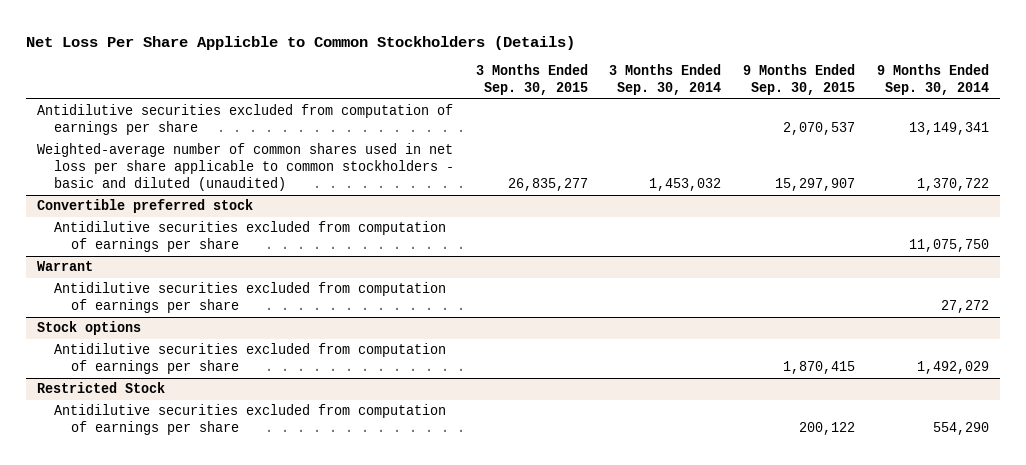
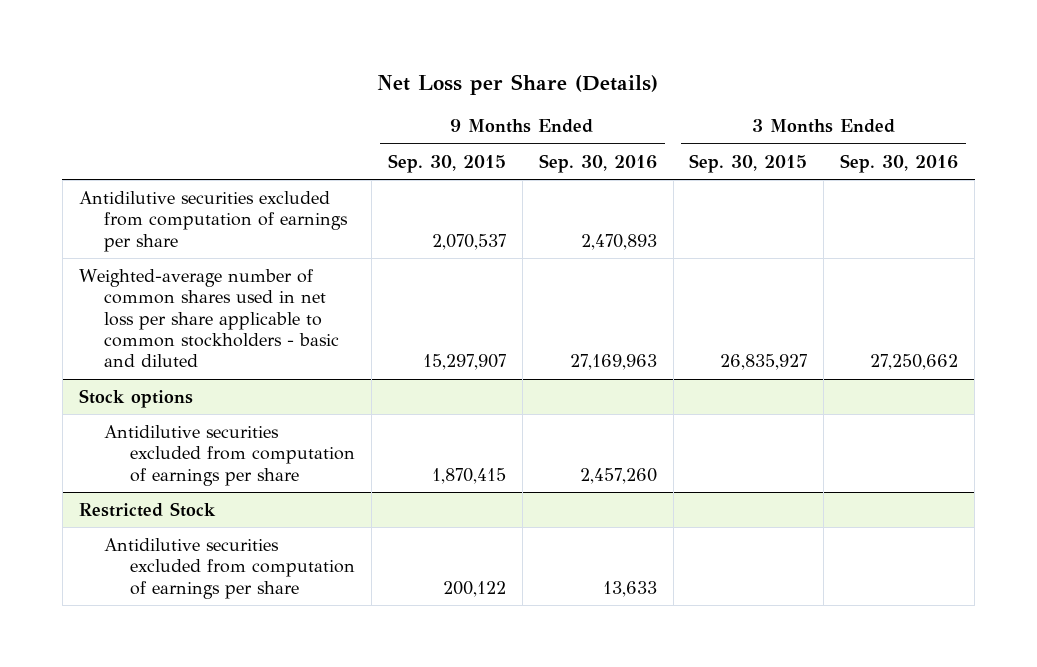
[25,35,575,50] Net Loss Per Share Applicble to Common Stockholders (Details) -> [377,74,659,96] Net Loss per Share (Details)
[609,64,722,96] 3 Months Ended Sep. 30, 2014 -> none
[876,64,989,96] 9 Months Ended Sep. 30, 2014 -> none
none -> [538,153,657,173] Sep. 30, 2016
none -> [840,153,959,173] Sep. 30, 2016
[36,199,253,214] Convertible preferred stock -> none
[53,221,446,253] Antidilutive securities excluded from computation of earnings per share -> none
[36,261,93,272] Warrant -> none
[53,282,446,314] Antidilutive securities excluded from computation of earnings per share -> none
[36,143,454,192] Weighted-average number of common shares used in net loss per share applicable to common stockholders - basic and diluted (unaudited) -> [78,268,340,368] Weighted-average number of common shares used in net loss per share applicable to common stockholders - basic and diluted
[507,178,588,192] 26,835,277 -> [720,354,808,371] 26,835,927

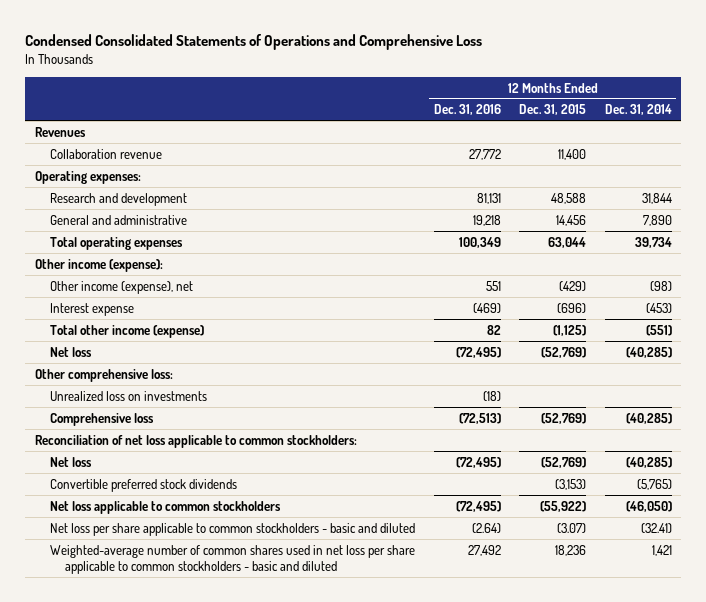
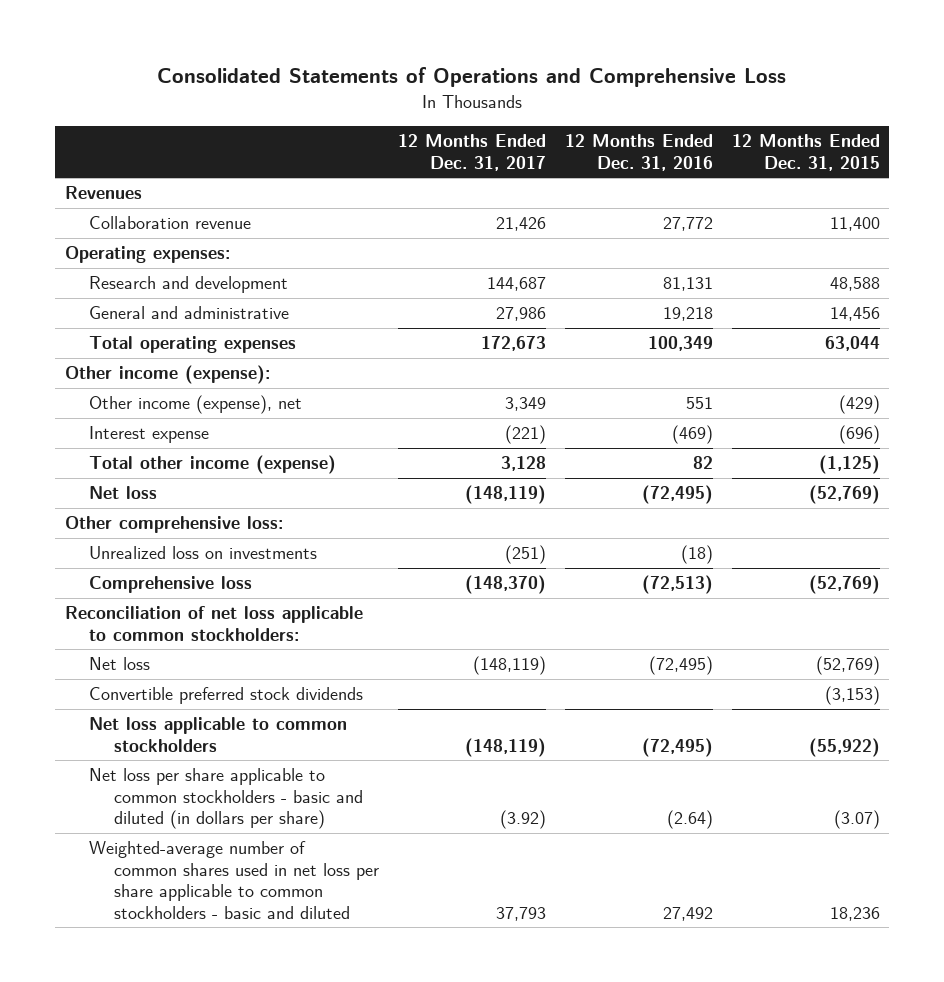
[25,33,483,50] Condensed Consolidated Statements of Operations and Comprehensive Loss -> [157,67,787,88] Consolidated Statements of Operations and Comprehensive Loss
[604,104,672,116] Dec. 31, 2014 -> none
none -> [397,134,546,171] 12 Months Ended Dec. 31, 2017
[49,522,415,536] Net loss per share applicable to common stockholders - basic and diluted -> [89,768,363,830] Net loss per share applicable to common stockholders - basic and diluted (in dollars per share)

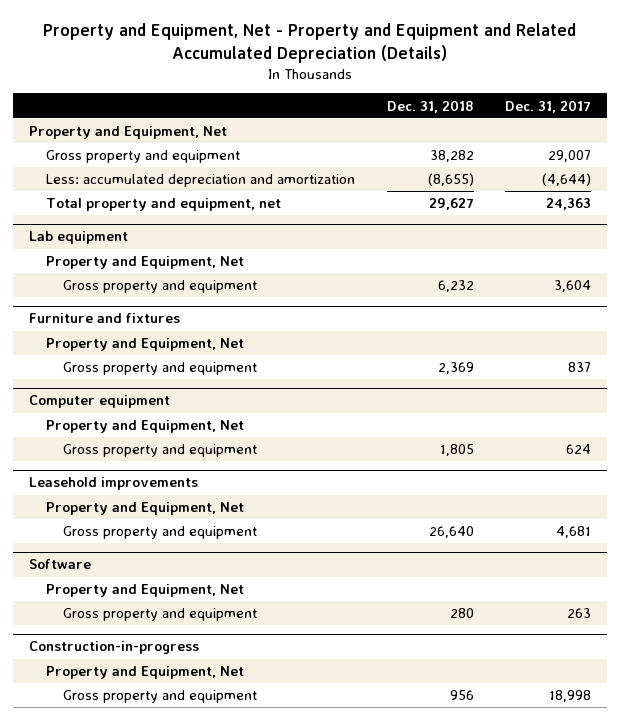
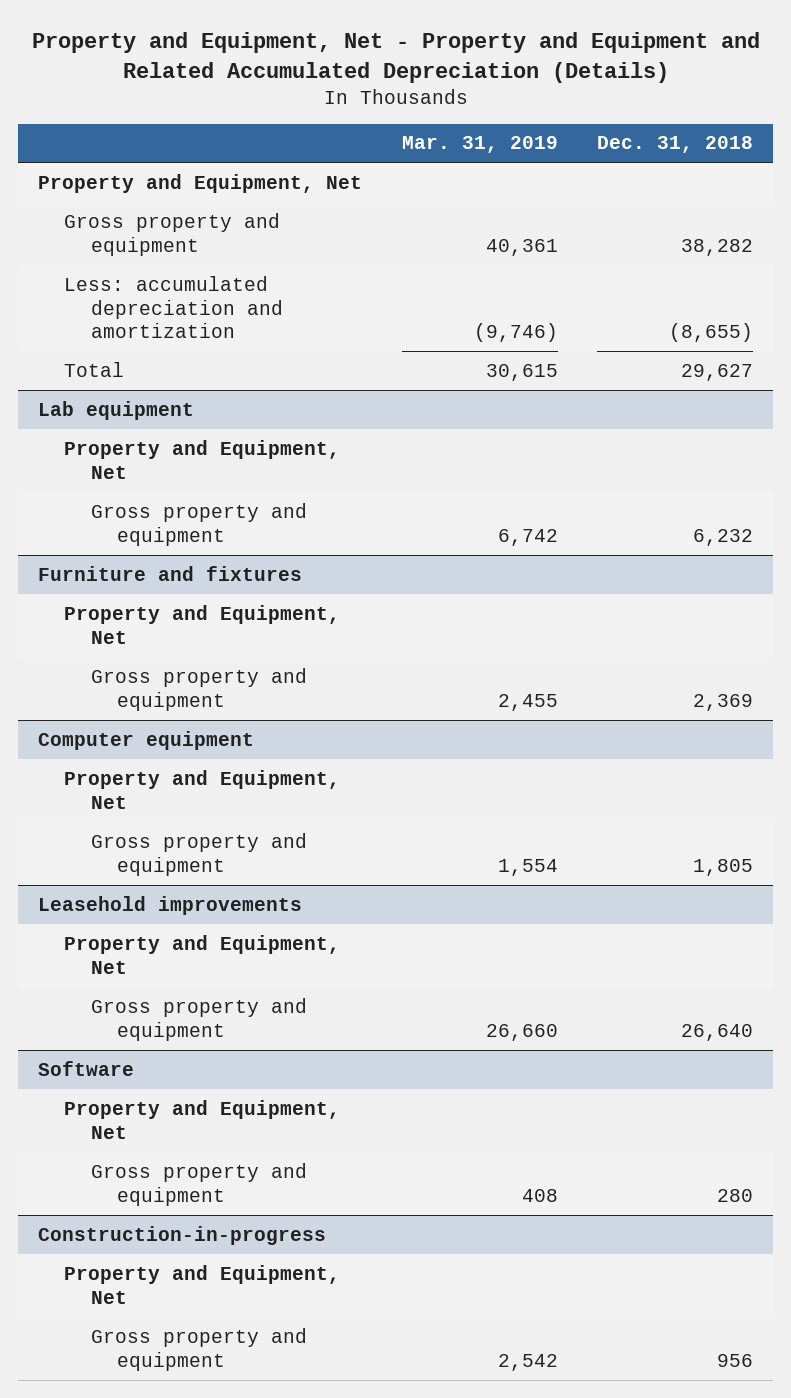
[505,99,592,113] Dec. 31, 2017 -> none
none -> [401,136,558,154] Mar. 31, 2019
[46,198,282,212] Total property and equipment, net -> [64,361,125,377] Total

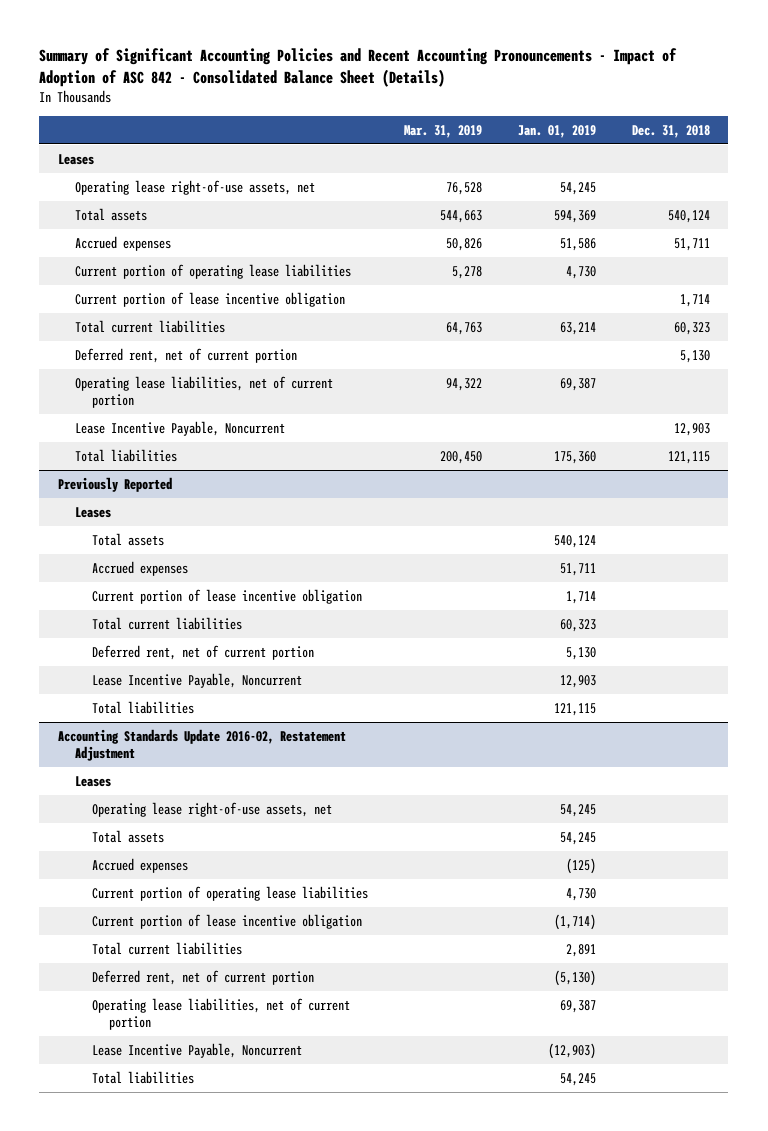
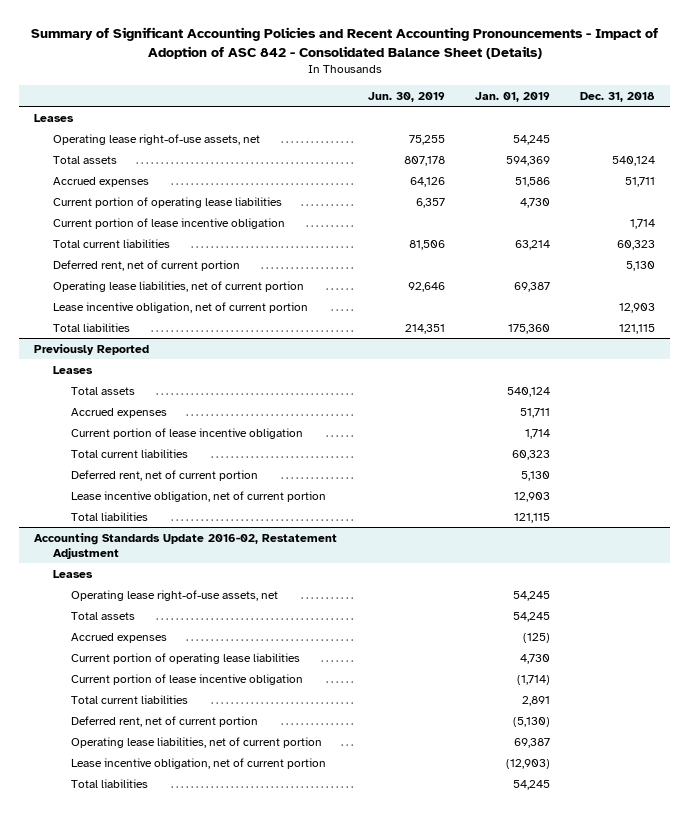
[404,125,483,139] Mar. 31, 2019 -> none
none -> [367,91,445,102] Jun. 30, 2019
[74,420,285,436] Lease Incentive Payable, Noncurrent -> [52,301,308,313] Lease incentive obligation, net of current portion
[92,672,303,688] Lease Incentive Payable, Noncurrent -> [70,490,326,502] Lease incentive obligation, net of current portion
[92,1042,303,1058] Lease Incentive Payable, Noncurrent -> [70,757,326,769] Lease incentive obligation, net of current portion

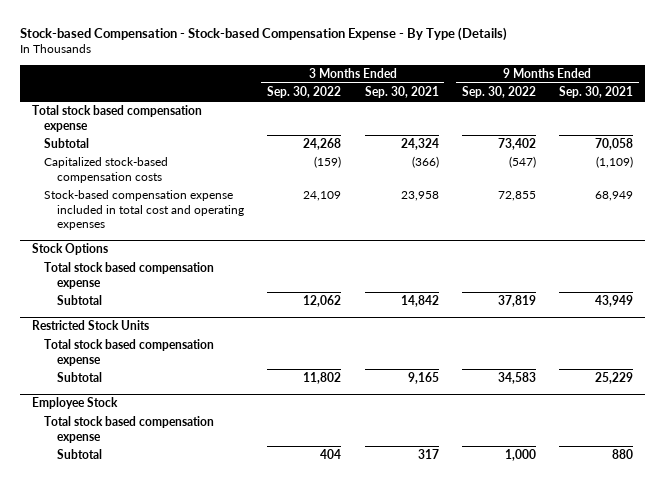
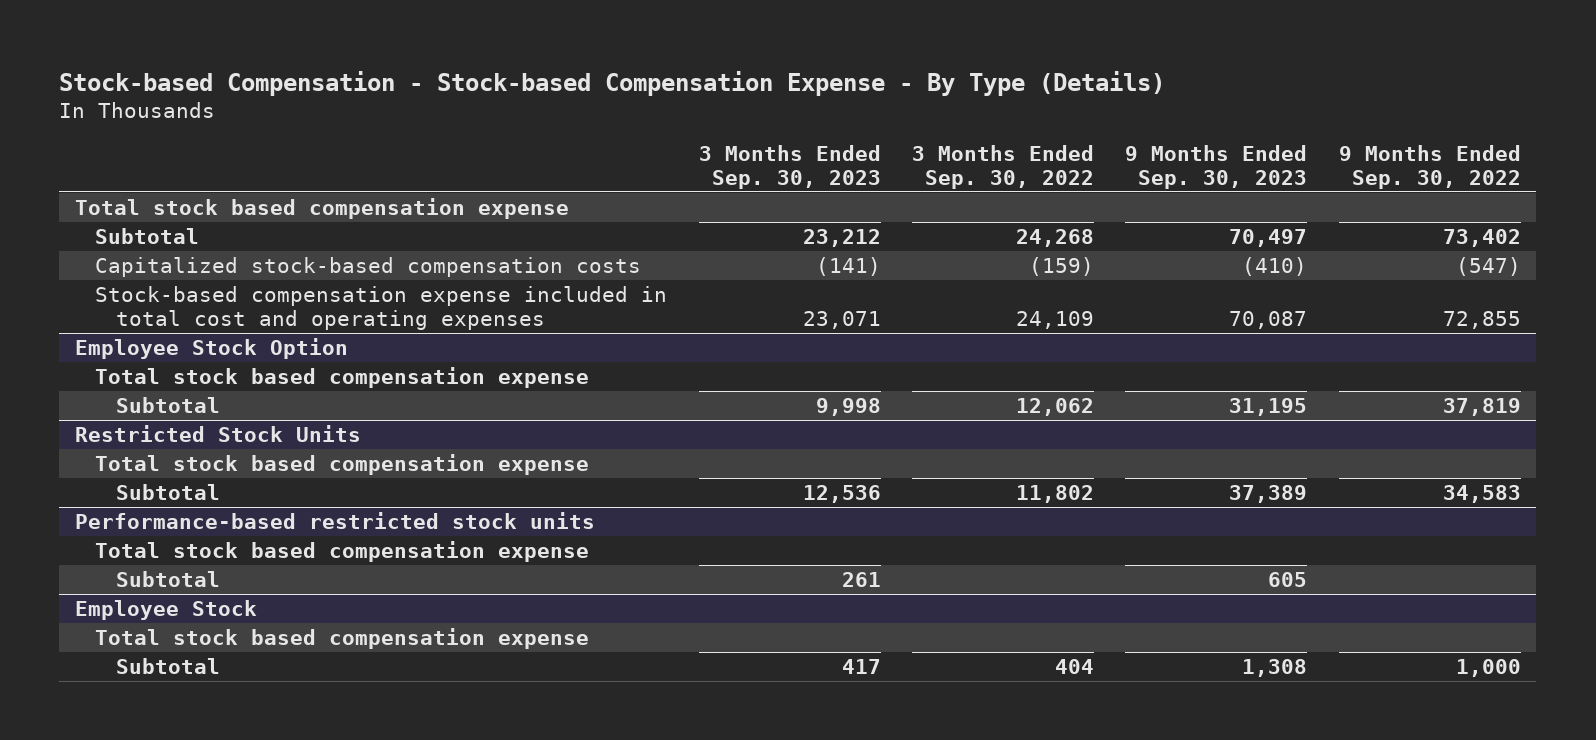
[364,86,439,99] Sep. 30, 2021 -> none
[559,86,634,99] Sep. 30, 2021 -> none
none -> [698,144,881,189] 3 Months Ended Sep. 30, 2023
none -> [1125,144,1308,189] 9 Months Ended Sep. 30, 2023
[31,243,108,256] Stock Options -> [74,338,348,360] Employee Stock Option
none -> [74,512,595,530] Performance-based restricted stock units
none -> [95,541,590,563] Total stock based compensation expense
none -> [115,571,220,588] Subtotal

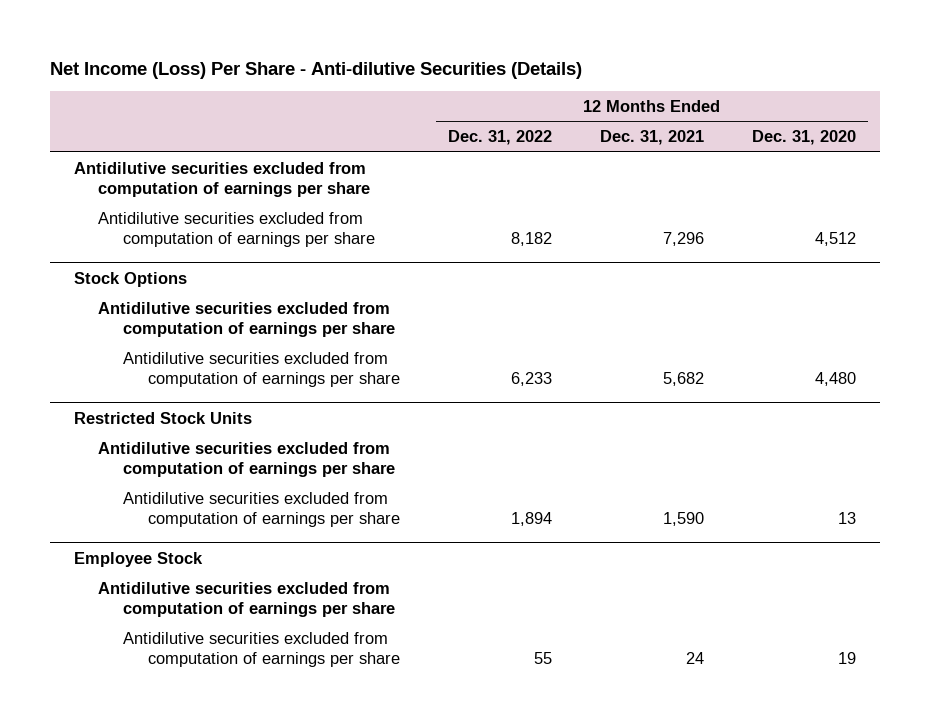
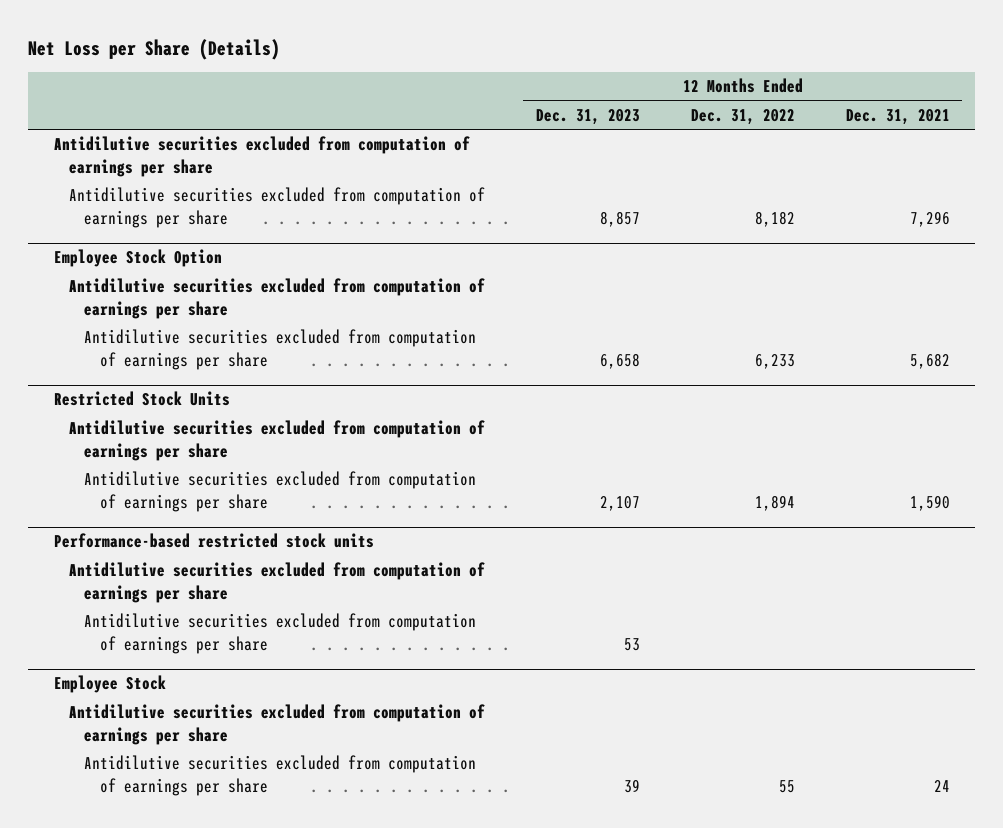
[49,62,582,80] Net Income (Loss) Per Share - Anti-dilutive Securities (Details) -> [28,38,281,60] Net Loss per Share (Details)
[751,130,856,146] Dec. 31, 2020 -> none
none -> [535,108,640,125] Dec. 31, 2023
[73,271,187,287] Stock Options -> [53,249,222,268] Employee Stock Option
none -> [53,533,374,549] Performance-based restricted stock units
none -> [69,562,486,603] Antidilutive securities excluded from computation of earnings per share
none -> [84,613,477,654] Antidilutive securities excluded from computation of earnings per share

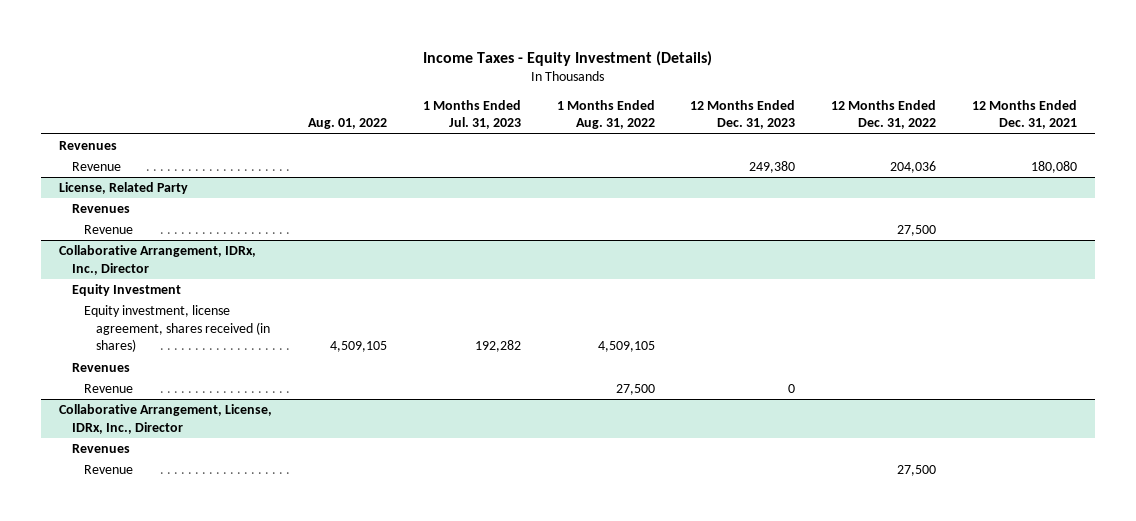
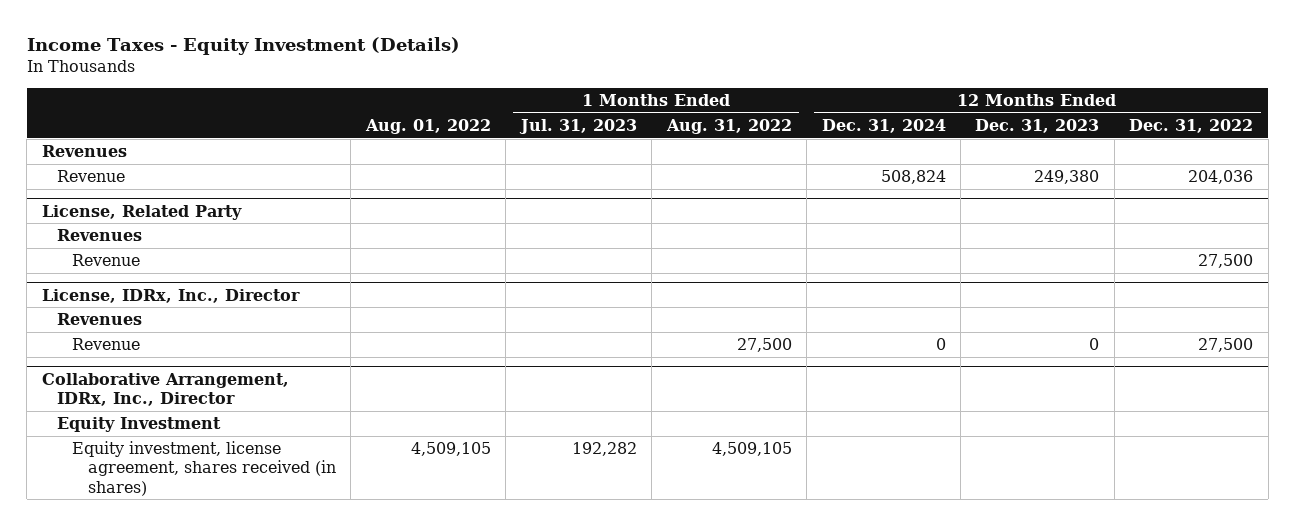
[971,99,1077,130] 12 Months Ended Dec. 31, 2021 -> none
none -> [821,118,946,133] Dec. 31, 2024
none -> [41,288,300,303] License, IDRx, Inc., Director
none -> [56,313,142,326] Revenues
none -> [72,338,141,351] Revenue
[71,363,130,373] Revenues -> none
[83,384,133,394] Revenue -> none
[59,404,273,434] Collaborative Arrangement, License, IDRx, Inc., Director -> none
[71,444,130,454] Revenues -> none
[83,465,133,475] Revenue -> none

